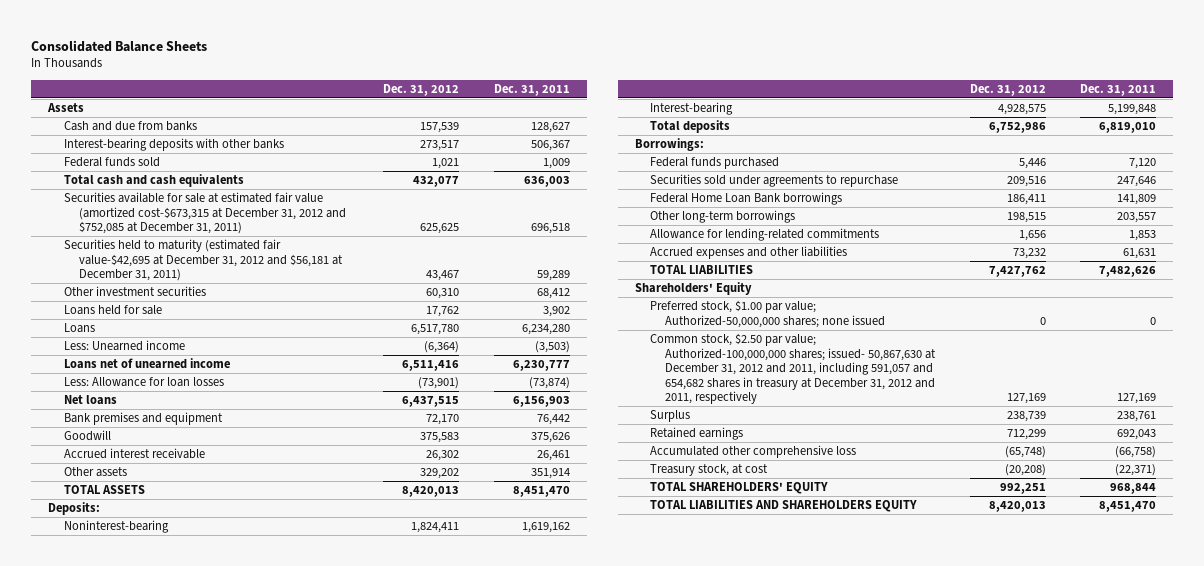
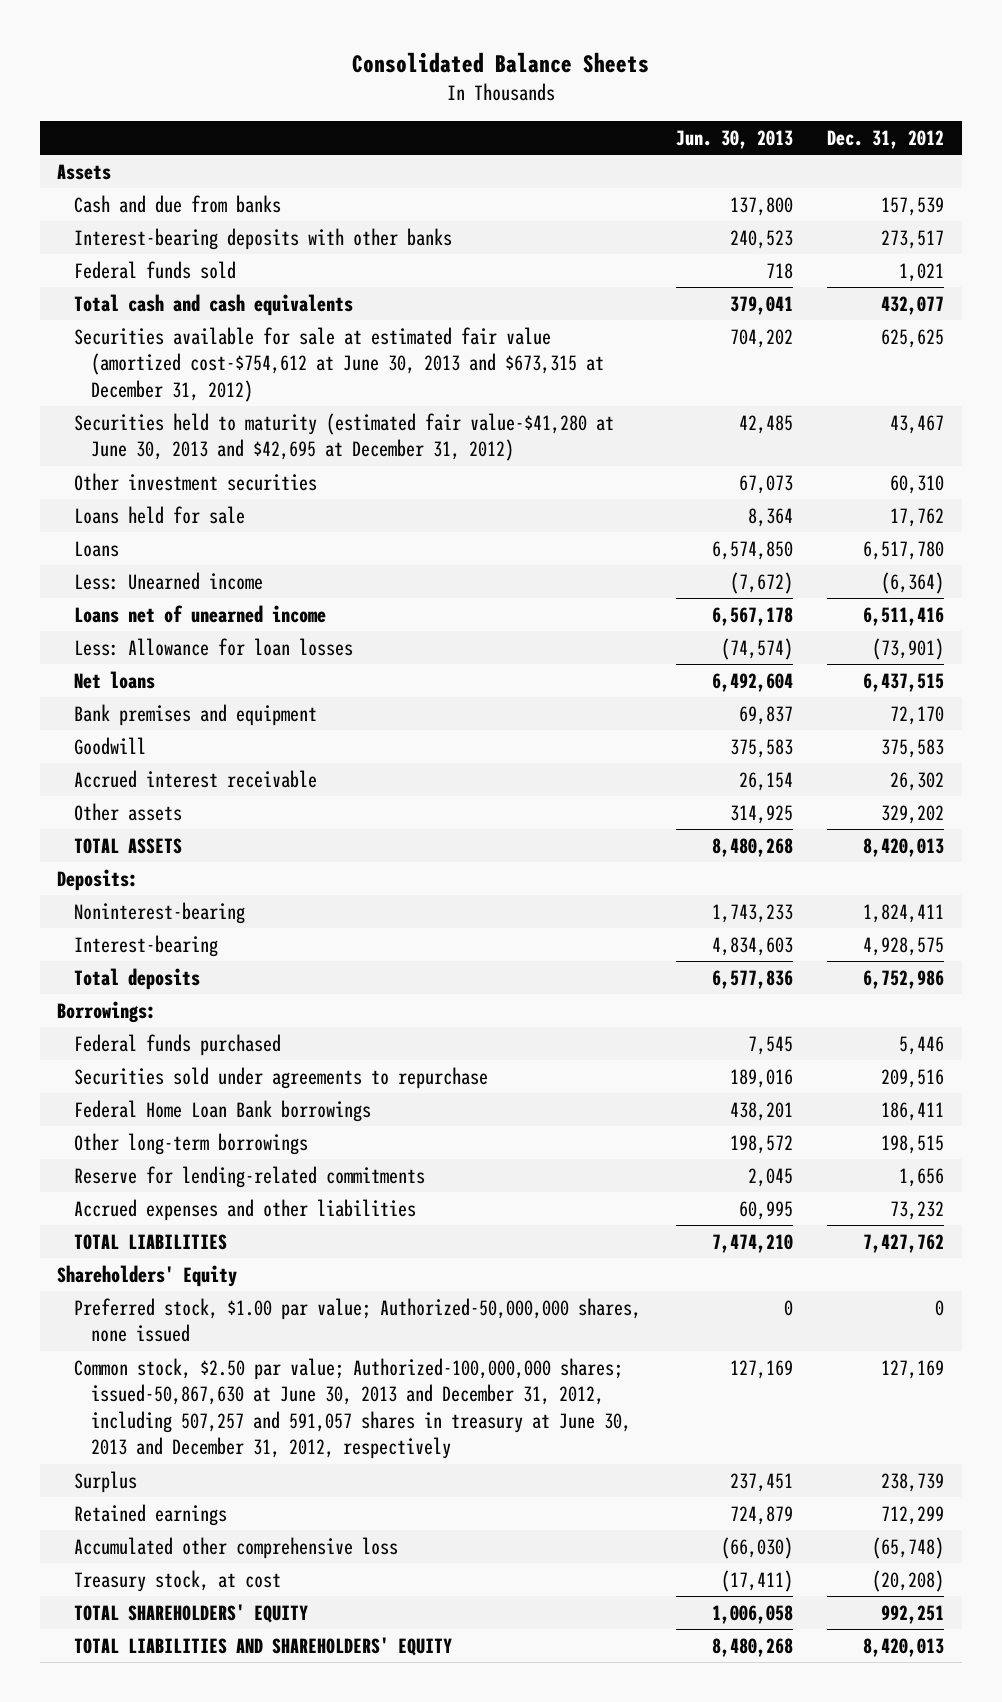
[493,83,570,96] Dec. 31, 2011 -> none
none -> [675,129,793,149] Jun. 30, 2013
[63,192,346,235] Securities available for sale at estimated fair value (amortized cost-$673,315 at December 31, 2012 and $752,085 at December 31, 2011) -> [74,326,604,402] Securities available for sale at estimated fair value (amortized cost-$754,612 at June 30, 2013 and $673,315 at December 31, 2012)
[63,239,343,282] Securities held to maturity (estimated fair value-$42,695 at December 31, 2012 and $56,181 at December 31, 2011) -> [74,412,615,462] Securities held to maturity (estimated fair value-$41,280 at June 30, 2013 and $42,695 at December 31, 2012)
[650,228,880,242] Allowance for lending-related commitments -> [74,1165,426,1188] Reserve for lending-related commitments
[650,300,886,328] Preferred stock, $1.00 par value; Authorized-50,000,000 shares; none issued -> [74,1297,642,1343] Preferred stock, $1.00 par value; Authorized-50,000,000 shares, none issued
[650,333,937,405] Common stock, $2.50 par value; Authorized-100,000,000 shares; issued- 50,867,630 at December 31, 2012 and 2011, including 591,057 and 654,682 shares in treasury at December 31, 2012 and 2011, respectively -> [74,1357,631,1460] Common stock, $2.50 par value; Authorized-100,000,000 shares; issued-50,867,630 at June 30, 2013 and December 31, 2012, including 507,257 and 591,057 shares in treasury at June 30, 2013 and December 31, 2012, respectively
[650,500,918,513] TOTAL LIABILITIES AND SHAREHOLDERS EQUITY -> [74,1636,453,1656] TOTAL LIABILITIES AND SHAREHOLDERS' EQUITY

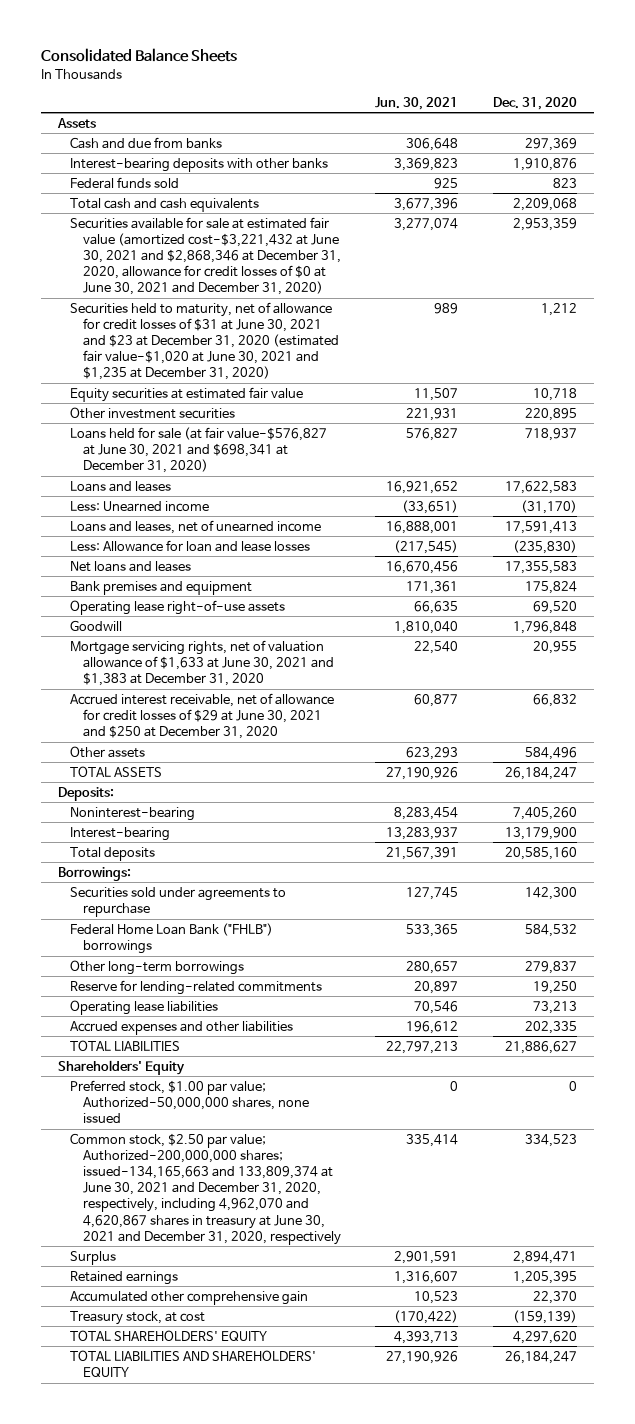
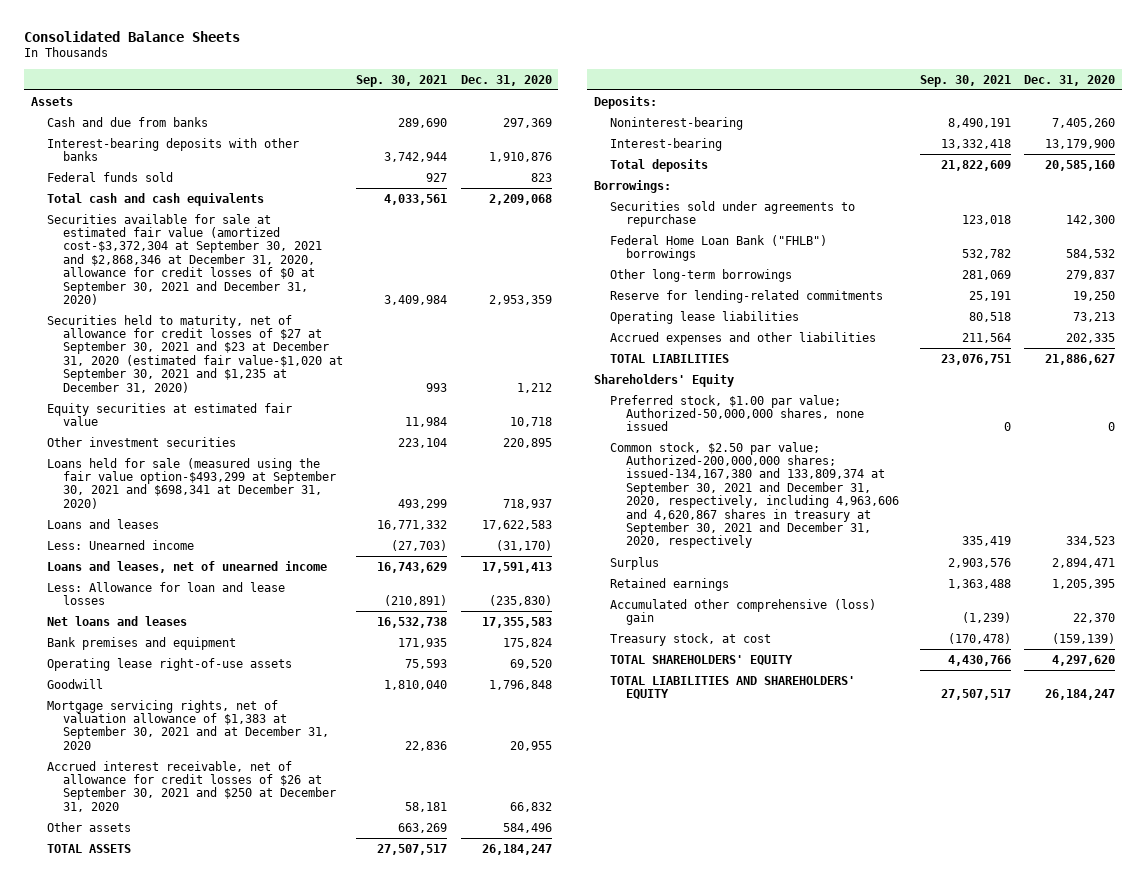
[375,96,459,110] Jun. 30, 2021 -> none
none -> [356,74,448,87] Sep. 30, 2021
[70,216,341,296] Securities available for sale at estimated fair value (amortized cost-$3,221,432 at June 30, 2021 and $2,868,346 at December 31, 2020, allowance for credit losses of $0 at June 30, 2021 and December 31, 2020) -> [46,213,323,306] Securities available for sale at estimated fair value (amortized cost-$3,372,304 at September 30, 2021 and $2,868,346 at December 31, 2020, allowance for credit losses of $0 at September 30, 2021 and December 31, 2020)
[70,301,339,381] Securities held to maturity, net of allowance for credit losses of $31 at June 30, 2021 and $23 at December 31, 2020 (estimated fair value-$1,020 at June 30, 2021 and $1,235 at December 31, 2020) -> [46,314,344,393] Securities held to maturity, net of allowance for credit losses of $27 at September 30, 2021 and $23 at December 31, 2020 (estimated fair value-$1,020 at September 30, 2021 and $1,235 at December 31, 2020)
[70,426,328,474] Loans held for sale (at fair value-$576,827 at June 30, 2021 and $698,341 at December 31, 2020) -> [46,457,337,509] Loans held for sale (measured using the fair value option-$493,299 at September 30, 2021 and $698,341 at December 31, 2020)
[70,639,334,687] Mortgage servicing rights, net of valuation allowance of $1,633 at June 30, 2021 and $1,383 at December 31, 2020 -> [46,699,330,750] Mortgage servicing rights, net of valuation allowance of $1,383 at September 30, 2021 and at December 31, 2020
[70,692,335,740] Accrued interest receivable, net of allowance for credit losses of $29 at June 30, 2021 and $250 at December 31, 2020 -> [46,760,337,812] Accrued interest receivable, net of allowance for credit losses of $26 at September 30, 2021 and $250 at December 31, 2020
[70,1132,341,1245] Common stock, $2.50 par value; Authorized-200,000,000 shares; issued-134,165,663 and 133,809,374 at June 30, 2021 and December 31, 2020, respectively, including 4,962,070 and 4,620,867 shares in treasury at June 30, 2021 and December 31, 2020, respectively -> [610,441,900,549] Common stock, $2.50 par value; Authorized-200,000,000 shares; issued-134,167,380 and 133,809,374 at September 30, 2021 and December 31, 2020, respectively, including 4,963,606 and 4,620,867 shares in treasury at September 30, 2021 and December 31, 2020, respectively
[70,1290,309,1305] Accumulated other comprehensive gain -> [610,598,877,625] Accumulated other comprehensive (loss) gain

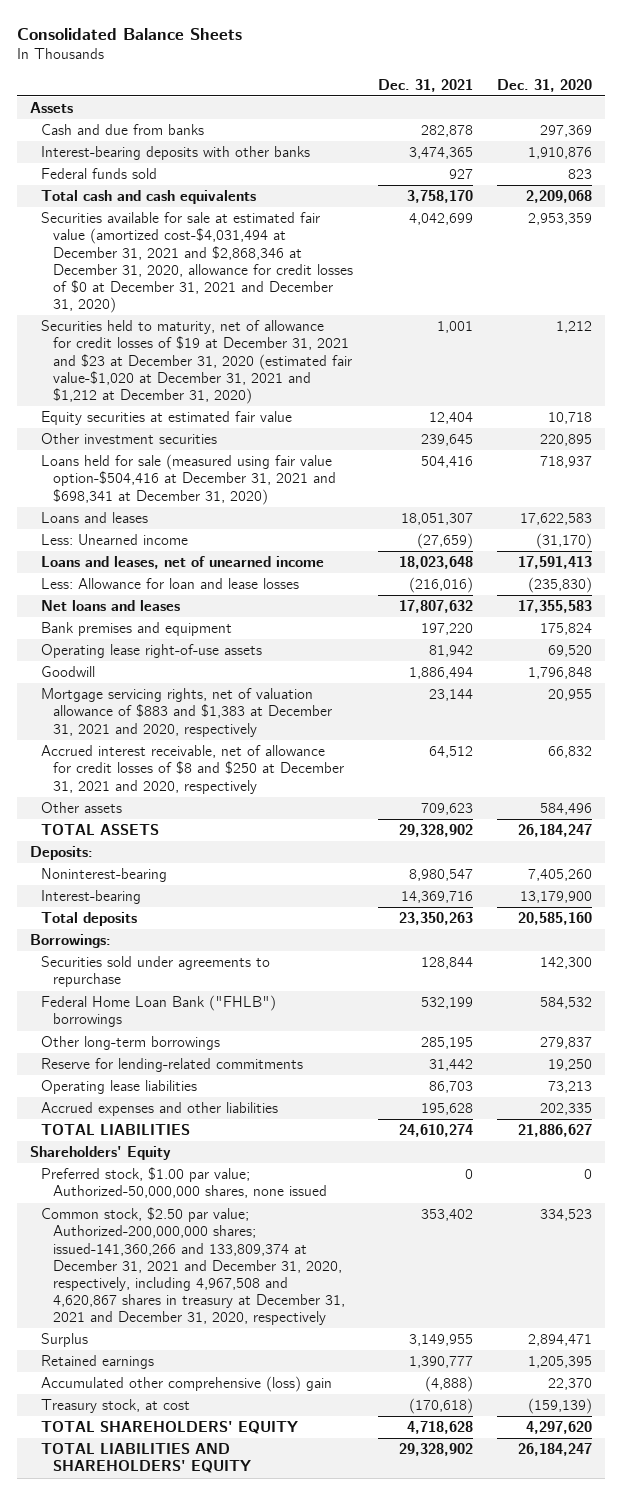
[356,74,448,87] Sep. 30, 2021 -> none
none -> [377,78,473,92] Dec. 31, 2021
[46,213,323,306] Securities available for sale at estimated fair value (amortized cost-$3,372,304 at September 30, 2021 and $2,868,346 at December 31, 2020, allowance for credit losses of $0 at September 30, 2021 and December 31, 2020) -> [41,212,353,314] Securities available for sale at estimated fair value (amortized cost-$4,031,494 at December 31, 2021 and $2,868,346 at December 31, 2020, allowance for credit losses of $0 at December 31, 2021 and December 31, 2020)
[46,314,344,393] Securities held to maturity, net of allowance for credit losses of $27 at September 30, 2021 and $23 at December 31, 2020 (estimated fair value-$1,020 at September 30, 2021 and $1,235 at December 31, 2020) -> [41,320,352,404] Securities held to maturity, net of allowance for credit losses of $19 at December 31, 2021 and $23 at December 31, 2020 (estimated fair value-$1,020 at December 31, 2021 and $1,212 at December 31, 2020)
[46,457,337,509] Loans held for sale (measured using the fair value option-$493,299 at September 30, 2021 and $698,341 at December 31, 2020) -> [41,454,336,505] Loans held for sale (measured using fair value option-$504,416 at December 31, 2021 and $698,341 at December 31, 2020)
[46,699,330,750] Mortgage servicing rights, net of valuation allowance of $1,383 at September 30, 2021 and at December 31, 2020 -> [41,688,332,737] Mortgage servicing rights, net of valuation allowance of $883 and $1,383 at December 31, 2021 and 2020, respectively
[46,760,337,812] Accrued interest receivable, net of allowance for credit losses of $26 at September 30, 2021 and $250 at December 31, 2020 -> [41,745,344,794] Accrued interest receivable, net of allowance for credit losses of $8 and $250 at December 31, 2021 and 2020, respectively
[610,441,900,549] Common stock, $2.50 par value; Authorized-200,000,000 shares; issued-134,167,380 and 133,809,374 at September 30, 2021 and December 31, 2020, respectively, including 4,963,606 and 4,620,867 shares in treasury at September 30, 2021 and December 31, 2020, respectively -> [41,1207,345,1326] Common stock, $2.50 par value; Authorized-200,000,000 shares; issued-141,360,266 and 133,809,374 at December 31, 2021 and December 31, 2020, respectively, including 4,967,508 and 4,620,867 shares in treasury at December 31, 2021 and December 31, 2020, respectively

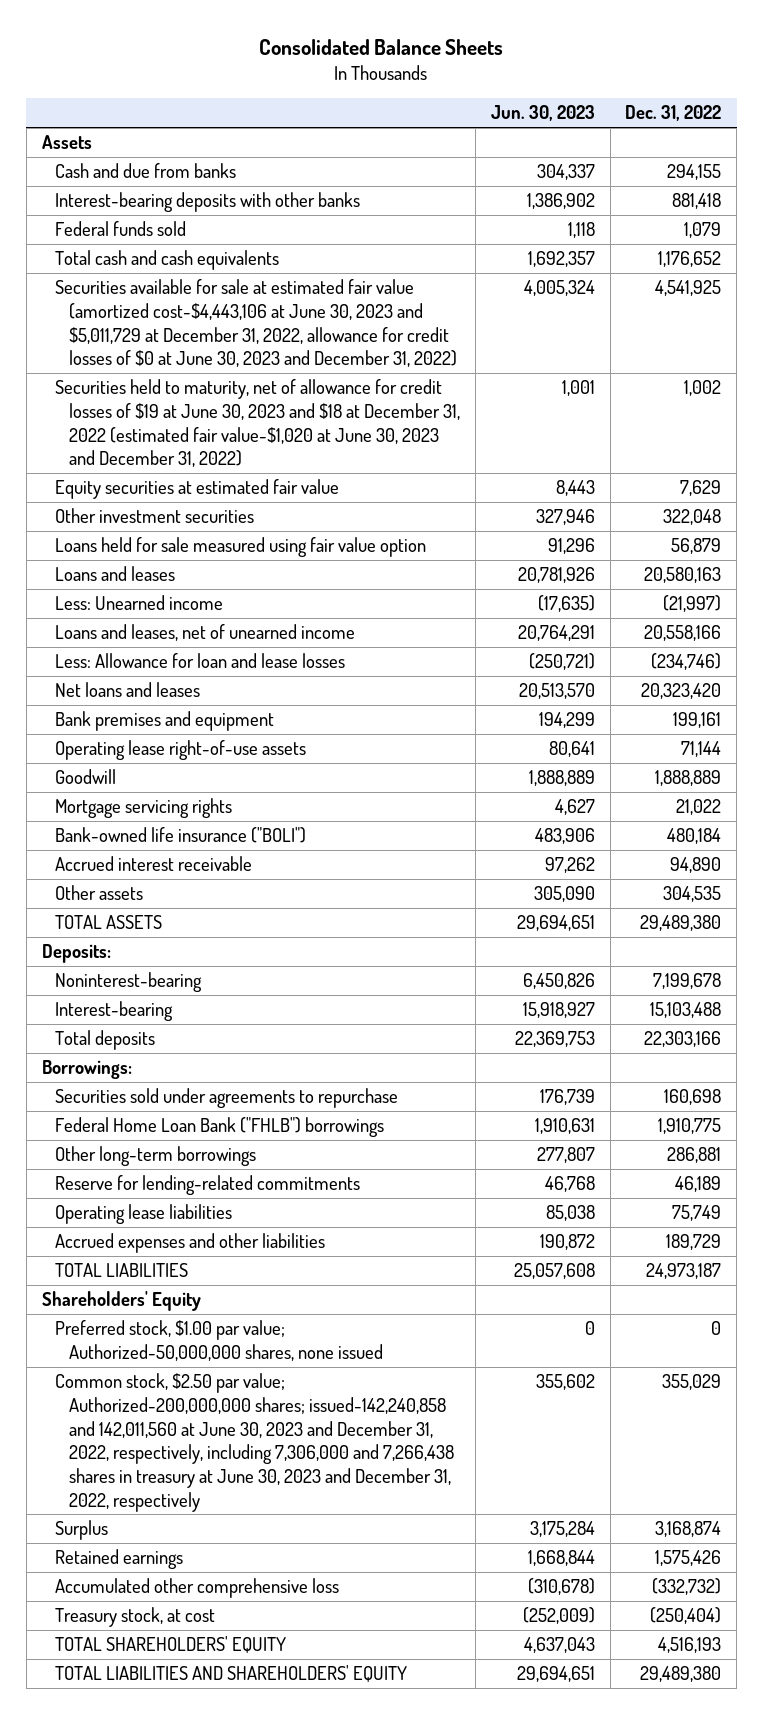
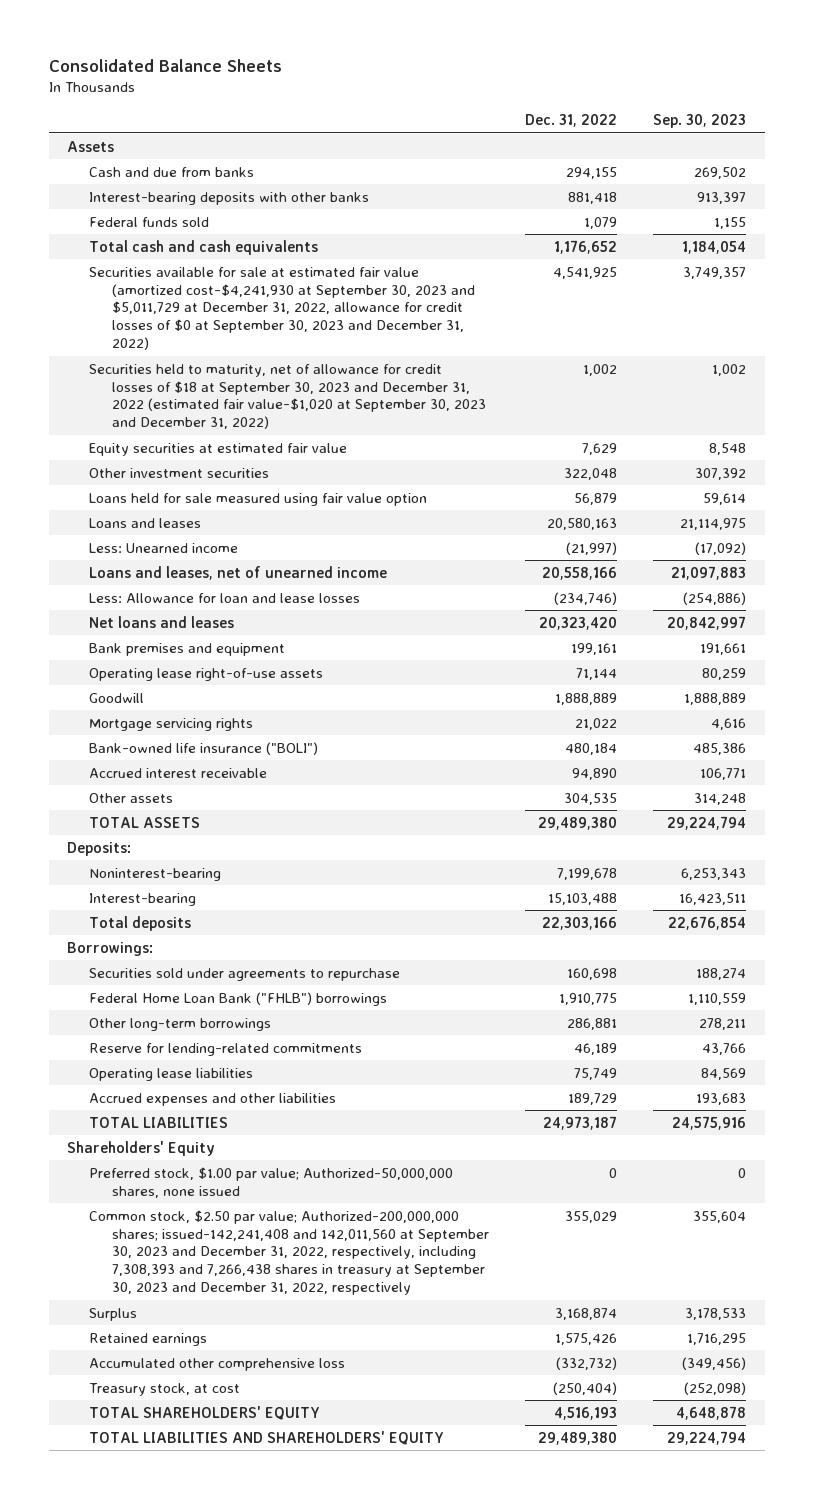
[490,105,595,122] Jun. 30, 2023 -> none
none -> [653,114,747,129] Sep. 30, 2023
[55,279,458,368] Securities available for sale at estimated fair value (amortized cost-$4,443,106 at June 30, 2023 and $5,011,729 at December 31, 2022, allowance for credit losses of $0 at June 30, 2023 and December 31, 2022) -> [89,266,476,351] Securities available for sale at estimated fair value (amortized cost-$4,241,930 at September 30, 2023 and $5,011,729 at December 31, 2022, allowance for credit losses of $0 at September 30, 2023 and December 31, 2022)
[55,379,461,468] Securities held to maturity, net of allowance for credit losses of $19 at June 30, 2023 and $18 at December 31, 2022 (estimated fair value-$1,020 at June 30, 2023 and December 31, 2022) -> [89,363,487,430] Securities held to maturity, net of allowance for credit losses of $18 at September 30, 2023 and December 31, 2022 (estimated fair value-$1,020 at September 30, 2023 and December 31, 2022)
[55,1373,455,1512] Common stock, $2.50 par value; Authorized-200,000,000 shares; issued-142,240,858 and 142,011,560 at June 30, 2023 and December 31, 2022, respectively, including 7,306,000 and 7,266,438 shares in treasury at June 30, 2023 and December 31, 2022, respectively -> [89,1209,490,1296] Common stock, $2.50 par value; Authorized-200,000,000 shares; issued-142,241,408 and 142,011,560 at September 30, 2023 and December 31, 2022, respectively, including 7,308,393 and 7,266,438 shares in treasury at September 30, 2023 and December 31, 2022, respectively

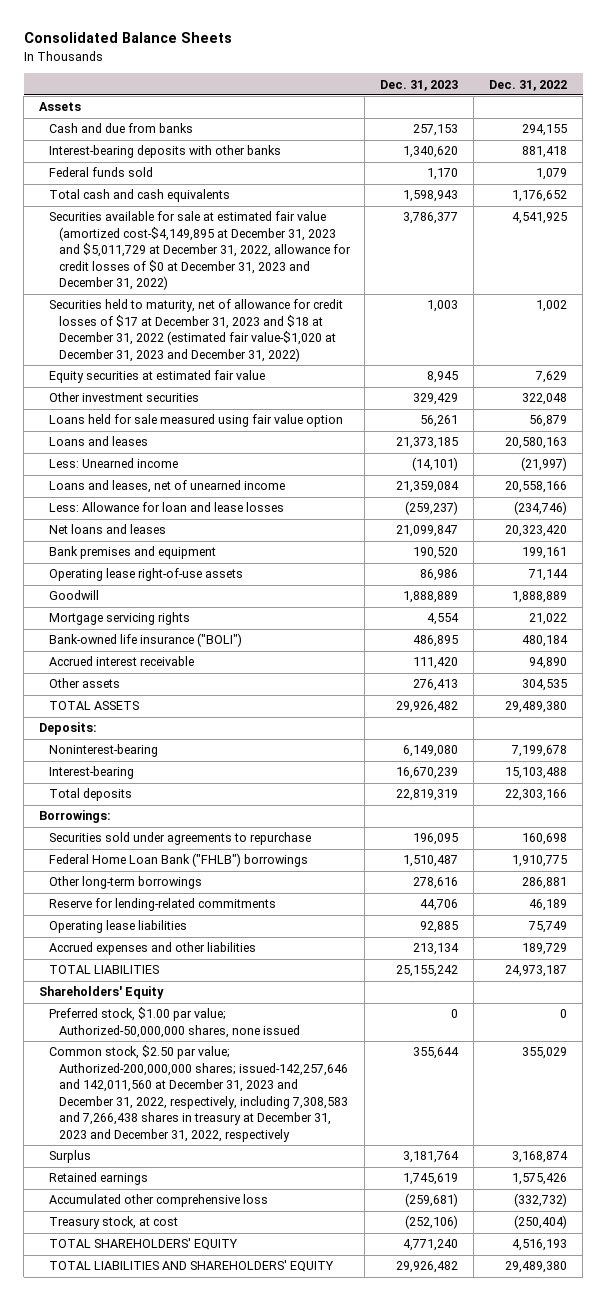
[653,114,747,129] Sep. 30, 2023 -> none
none -> [380,79,459,91] Dec. 31, 2023
[89,266,476,351] Securities available for sale at estimated fair value (amortized cost-$4,241,930 at September 30, 2023 and $5,011,729 at December 31, 2022, allowance for credit losses of $0 at September 30, 2023 and December 31, 2022) -> [48,211,351,291] Securities available for sale at estimated fair value (amortized cost-$4,149,895 at December 31, 2023 and $5,011,729 at December 31, 2022, allowance for credit losses of $0 at December 31, 2023 and December 31, 2022)
[89,363,487,430] Securities held to maturity, net of allowance for credit losses of $18 at September 30, 2023 and December 31, 2022 (estimated fair value-$1,020 at September 30, 2023 and December 31, 2022) -> [48,299,343,362] Securities held to maturity, net of allowance for credit losses of $17 at December 31, 2023 and $18 at December 31, 2022 (estimated fair value-$1,020 at December 31, 2023 and December 31, 2022)
[89,1209,490,1296] Common stock, $2.50 par value; Authorized-200,000,000 shares; issued-142,241,408 and 142,011,560 at September 30, 2023 and December 31, 2022, respectively, including 7,308,393 and 7,266,438 shares in treasury at September 30, 2023 and December 31, 2022, respectively -> [48,1045,348,1142] Common stock, $2.50 par value; Authorized-200,000,000 shares; issued-142,257,646 and 142,011,560 at December 31, 2023 and December 31, 2022, respectively, including 7,308,583 and 7,266,438 shares in treasury at December 31, 2023 and December 31, 2022, respectively

